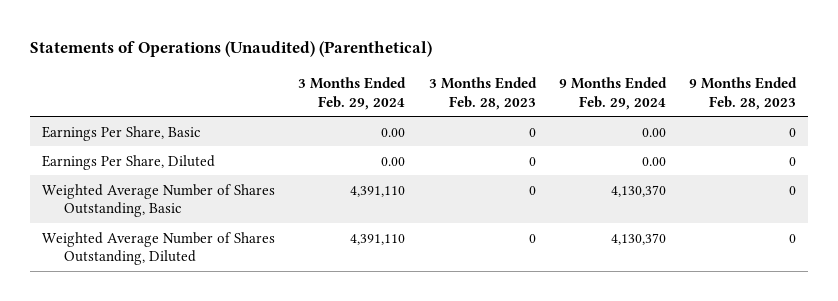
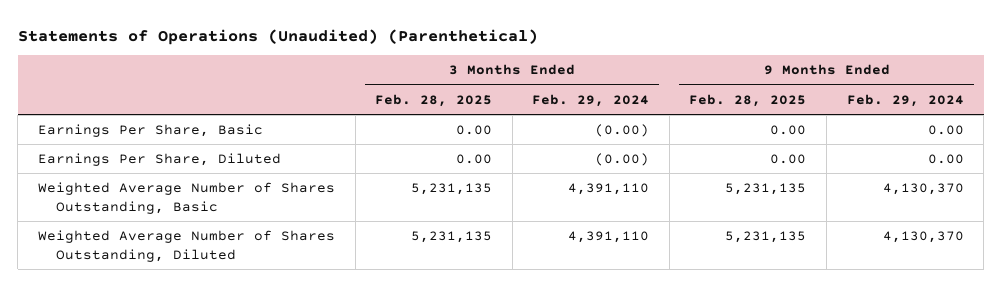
[428,76,537,110] 3 Months Ended Feb. 28, 2023 -> none
[689,76,798,110] 9 Months Ended Feb. 28, 2023 -> none
none -> [375,93,493,107] Feb. 28, 2025
none -> [689,93,807,107] Feb. 28, 2025
[381,127,406,137] 0.00 -> [595,124,650,138] (0.00)
[381,156,406,166] 0.00 -> [595,153,650,167] (0.00)

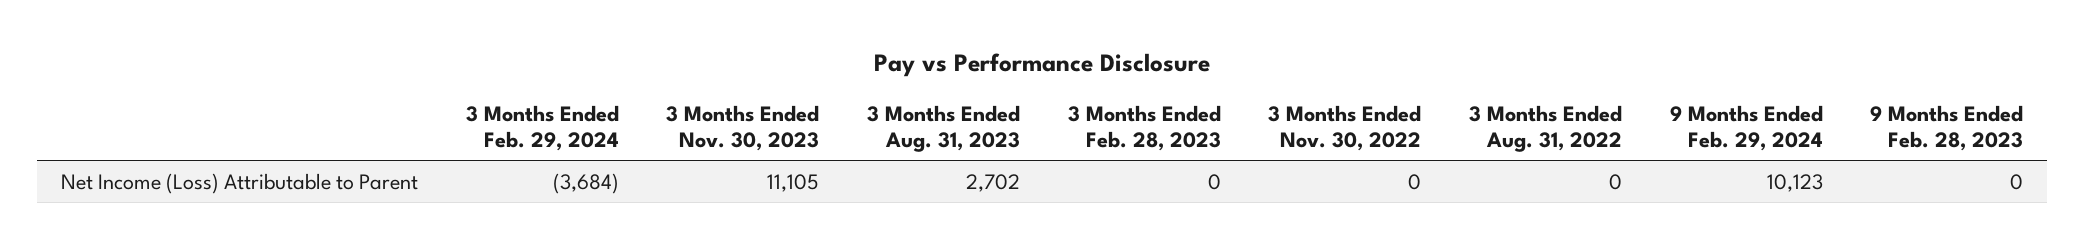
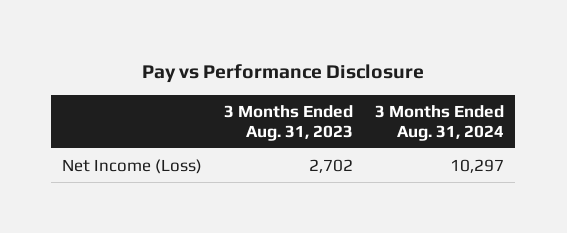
[465,104,619,152] 3 Months Ended Feb. 29, 2024 -> none
[666,104,820,152] 3 Months Ended Nov. 30, 2023 -> none
[1067,104,1221,152] 3 Months Ended Feb. 28, 2023 -> none
[1268,104,1422,152] 3 Months Ended Nov. 30, 2022 -> none
[1468,104,1622,153] 3 Months Ended Aug. 31, 2022 -> none
[1669,104,1823,152] 9 Months Ended Feb. 29, 2024 -> none
[1870,104,2024,152] 9 Months Ended Feb. 28, 2023 -> none
none -> [375,105,505,141] 3 Months Ended Aug. 31, 2024
[60,172,418,194] Net Income (Loss) Attributable to Parent -> [62,158,203,174] Net Income (Loss)

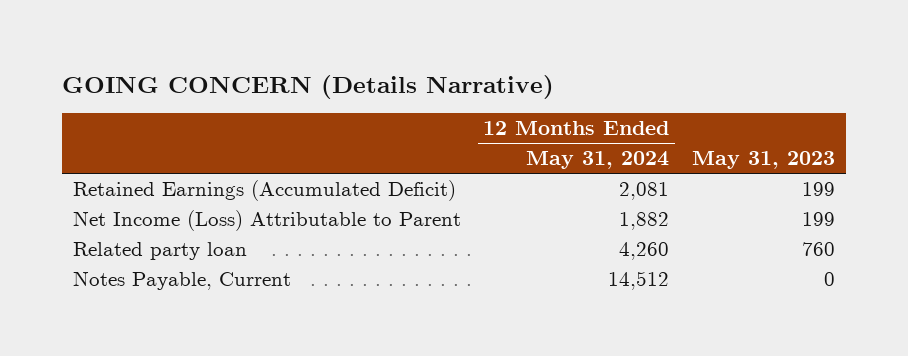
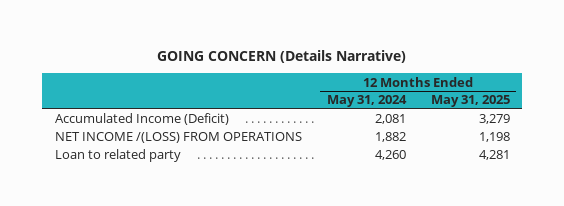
[691,151,835,170] May 31, 2023 -> none
none -> [430,95,510,108] May 31, 2025
[72,270,291,290] Notes Payable, Current -> none
[72,179,456,201] Retained Earnings (Accumulated Deficit) -> [54,113,229,126] Accumulated Income (Deficit)
[72,209,461,231] Net Income (Loss) Attributable to Parent -> [54,132,302,144] NET INCOME /(LOSS) FROM OPERATIONS
[72,241,247,260] Related party loan -> [54,149,181,163] Loan to related party

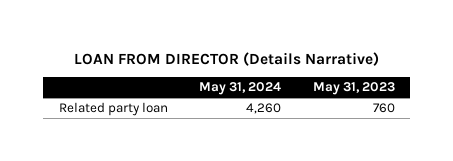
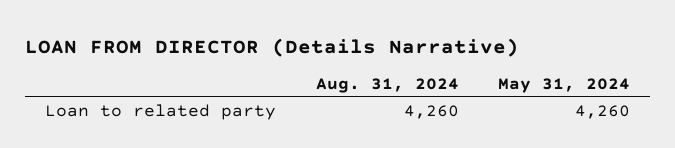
[312,82,395,96] May 31, 2023 -> none
none -> [315,78,459,94] Aug. 31, 2024
[58,102,168,117] Related party loan -> [44,104,276,121] Loan to related party

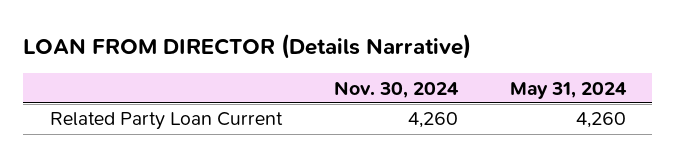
[315,78,459,94] Aug. 31, 2024 -> none
none -> [333,80,459,98] Nov. 30, 2024
[44,104,276,121] Loan to related party -> [49,112,283,131] Related Party Loan Current

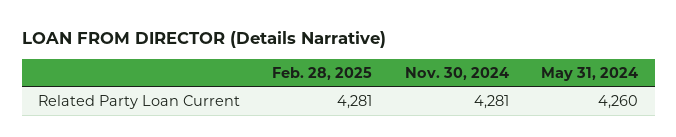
none -> [272,66,373,80] Feb. 28, 2025
[407,112,458,129] 4,260 -> [473,94,509,109] 4,281

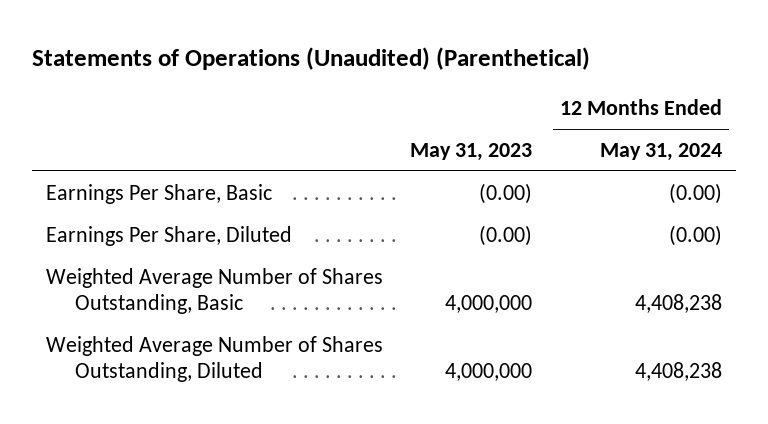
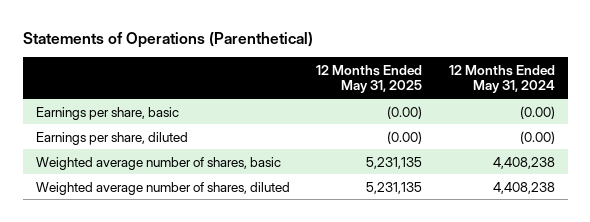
[31,46,590,70] Statements of Operations (Unaudited) (Parenthetical) -> [22,31,313,48] Statements of Operations (Parenthetical)
[410,143,533,162] May 31, 2023 -> none
none -> [316,64,423,94] 12 Months Ended May 31, 2025
[45,183,272,204] Earnings Per Share, Basic -> [35,106,179,120] Earnings per share, basic
[45,225,292,246] Earnings Per Share, Diluted -> [35,131,188,145] Earnings per share, diluted
[45,267,383,315] Weighted Average Number of Shares Outstanding, Basic -> [35,156,281,170] Weighted average number of shares, basic
[45,335,383,383] Weighted Average Number of Shares Outstanding, Diluted -> [35,181,290,195] Weighted average number of shares, diluted

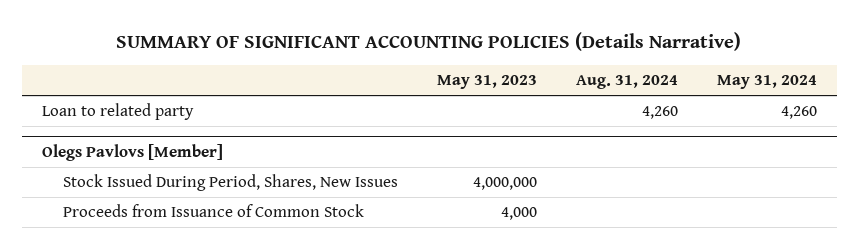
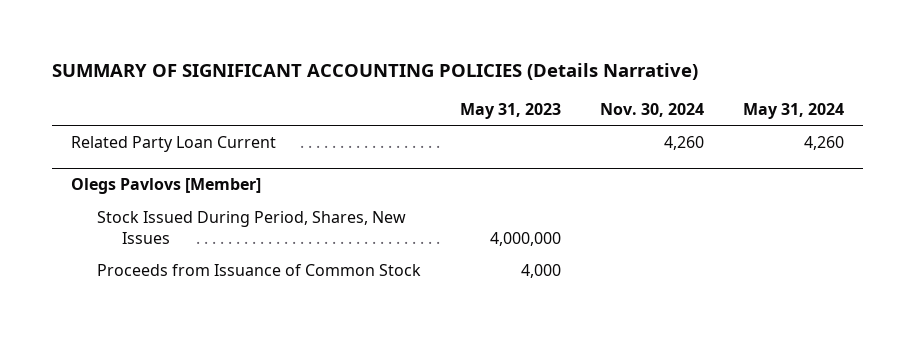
[576,75,679,90] Aug. 31, 2024 -> none
none -> [599,102,704,117] Nov. 30, 2024
[41,103,194,121] Loan to related party -> [71,136,277,153] Related Party Loan Current

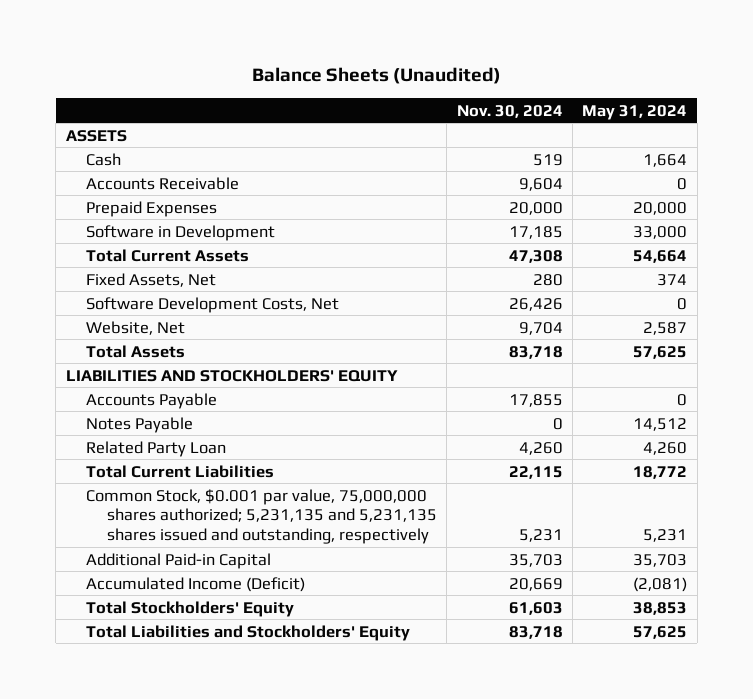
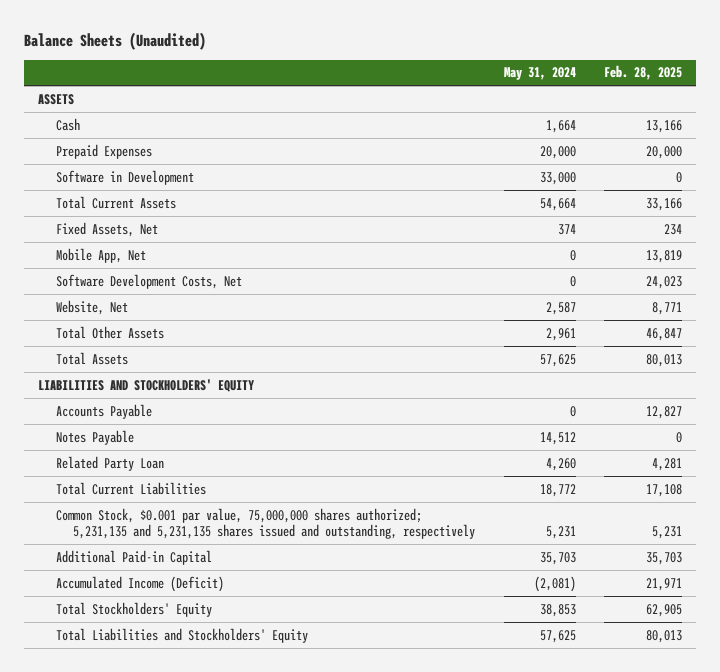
[456,104,563,118] Nov. 30, 2024 -> none
none -> [603,65,682,81] Feb. 28, 2025
[86,176,240,190] Accounts Receivable -> none
none -> [55,247,146,263] Mobile App, Net
none -> [55,325,164,339] Total Other Assets

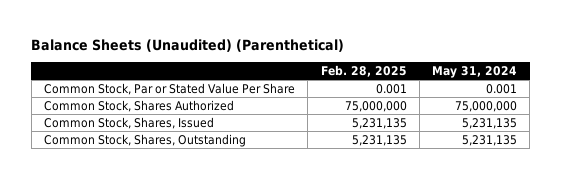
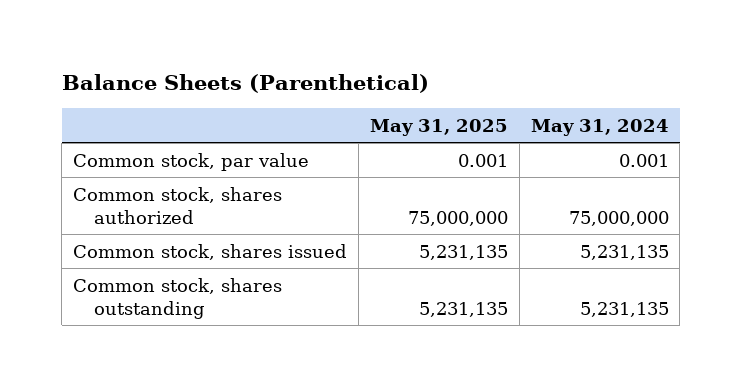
[31,38,345,52] Balance Sheets (Unaudited) (Parenthetical) -> [61,73,429,93] Balance Sheets (Parenthetical)
[320,64,407,77] Feb. 28, 2025 -> none
none -> [369,118,508,136] May 31, 2025
[44,83,296,96] Common Stock, Par or Stated Value Per Share -> [73,152,310,171] Common stock, par value
[44,100,235,113] Common Stock, Shares Authorized -> [73,186,283,224] Common stock, shares authorized
[44,117,215,130] Common Stock, Shares, Issued -> [73,243,348,260] Common stock, shares issued
[44,134,247,148] Common Stock, Shares, Outstanding -> [73,277,283,319] Common stock, shares outstanding

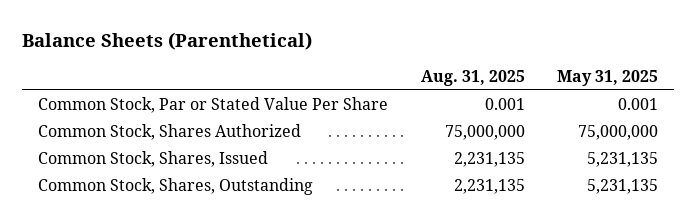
[530,118,669,136] May 31, 2024 -> none
none -> [420,70,525,87] Aug. 31, 2025
[73,152,310,171] Common stock, par value -> [38,97,389,114] Common Stock, Par or Stated Value Per Share
[73,186,283,224] Common stock, shares authorized -> [38,124,302,141] Common Stock, Shares Authorized
[73,243,348,260] Common stock, shares issued -> [38,151,269,168] Common Stock, Shares, Issued
[73,277,283,319] Common stock, shares outstanding -> [38,178,314,196] Common Stock, Shares, Outstanding

